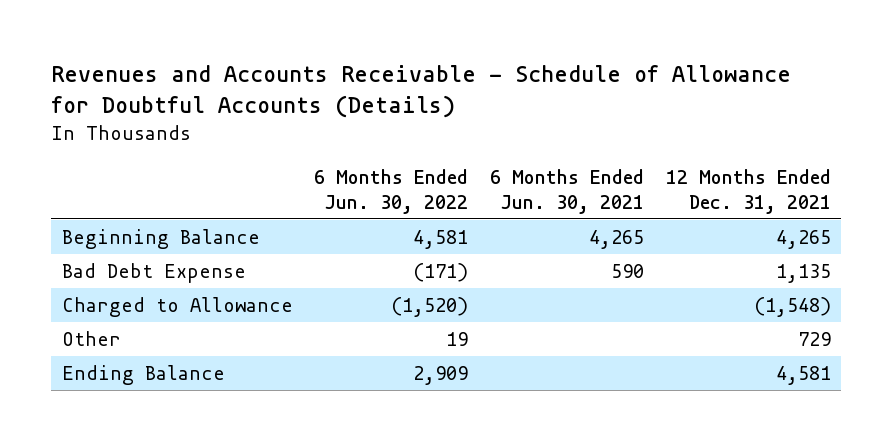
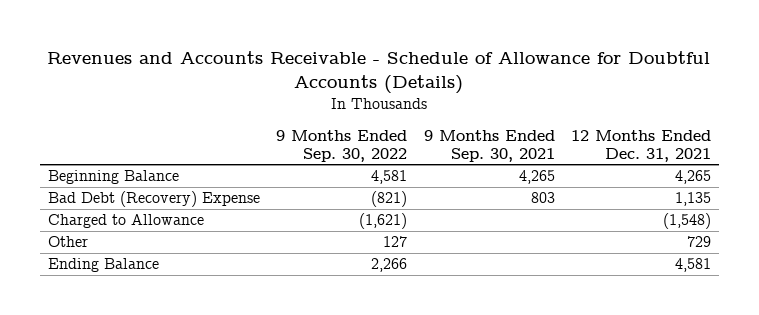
[314,168,469,214] 6 Months Ended Jun. 30, 2022 -> none
[489,168,644,214] 6 Months Ended Jun. 30, 2021 -> none
none -> [276,129,408,162] 9 Months Ended Sep. 30, 2022
none -> [423,129,555,162] 9 Months Ended Sep. 30, 2021
[61,262,246,283] Bad Debt Expense -> [48,191,261,208] Bad Debt (Recovery) Expense

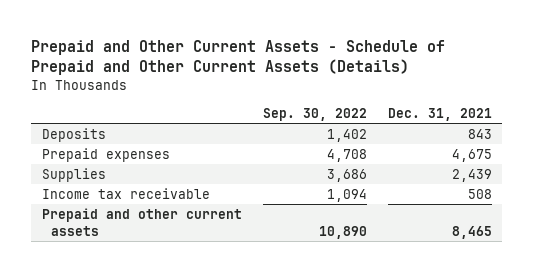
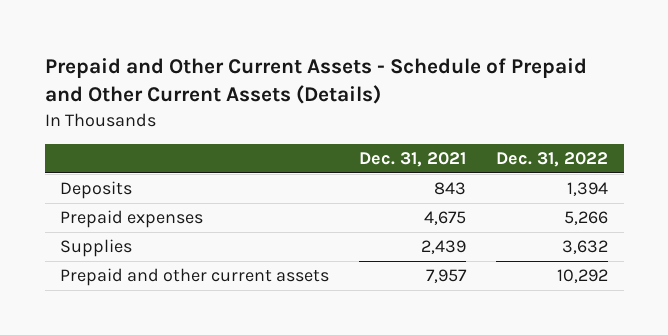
[262,108,367,122] Sep. 30, 2022 -> none
none -> [496,152,609,168] Dec. 31, 2022
[41,187,210,199] Income tax receivable -> none
[451,225,492,239] 8,465 -> [426,268,468,283] 7,957

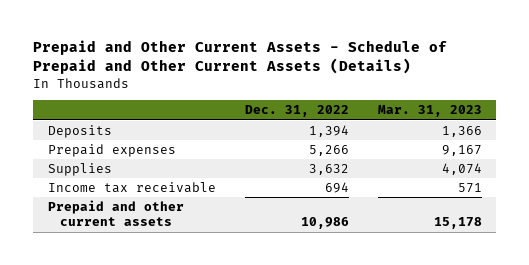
[359,152,467,168] Dec. 31, 2021 -> none
none -> [377,105,482,118] Mar. 31, 2023
none -> [47,182,216,194] Income tax receivable
[557,268,609,283] 10,292 -> [300,217,349,230] 10,986

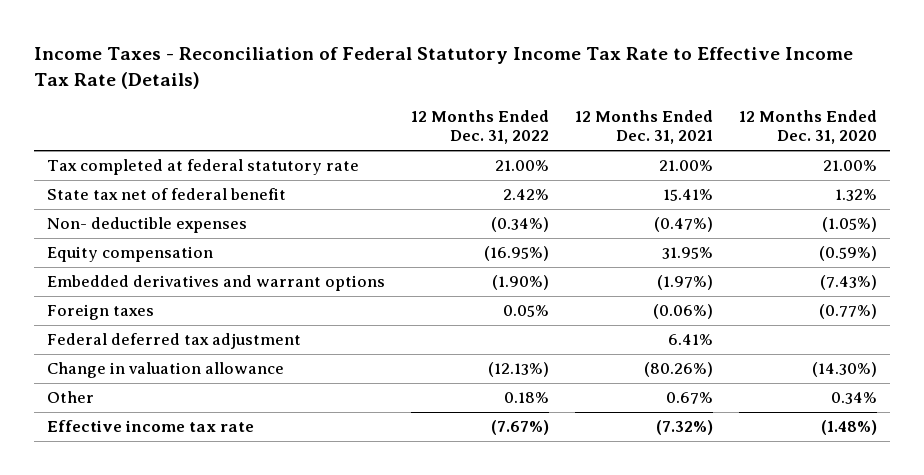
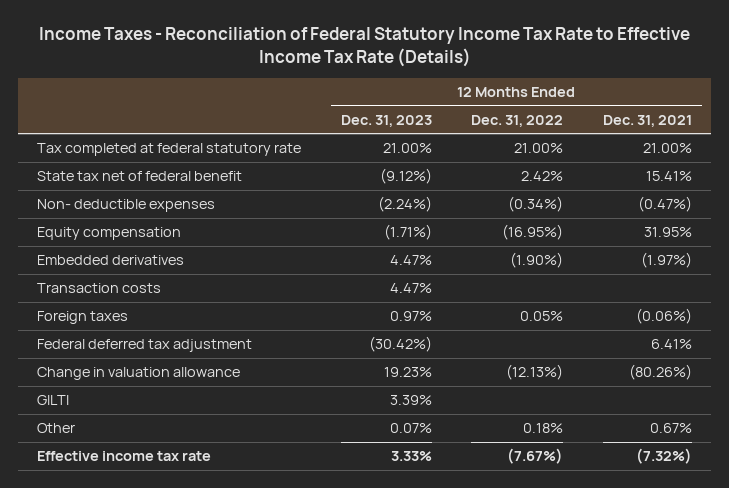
[738,110,877,145] 12 Months Ended Dec. 31, 2020 -> none
none -> [340,114,432,127] Dec. 31, 2023
[47,275,386,292] Embedded derivatives and warrant options -> [37,255,185,266] Embedded derivatives
none -> [37,283,162,294] Transaction costs
none -> [37,395,70,406] GILTI

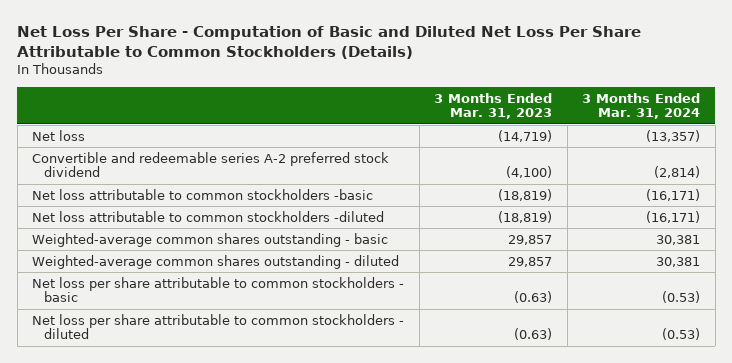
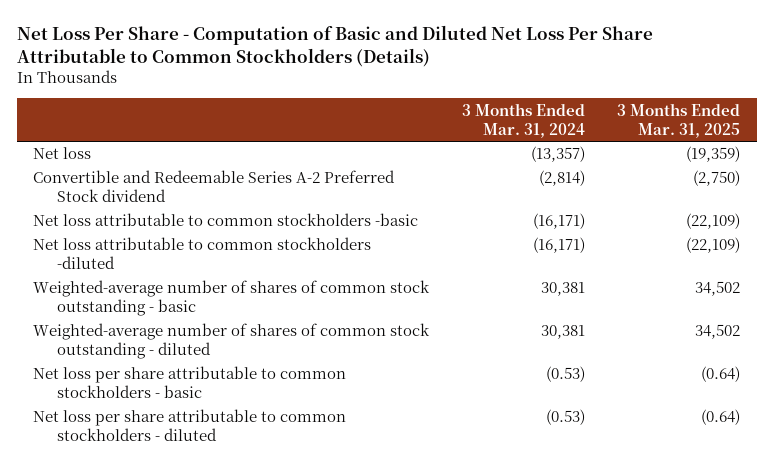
[434,92,553,120] 3 Months Ended Mar. 31, 2023 -> none
none -> [617,102,741,138] 3 Months Ended Mar. 31, 2025
[32,151,390,178] Convertible and redeemable series A-2 preferred stock dividend -> [33,170,396,203] Convertible and Redeemable Series A-2 Preferred Stock dividend
[32,232,389,247] Weighted-average common shares outstanding - basic -> [33,280,431,317] Weighted-average number of shares of common stock outstanding - basic
[32,254,400,269] Weighted-average common shares outstanding - diluted -> [33,323,431,360] Weighted-average number of shares of common stock outstanding - diluted

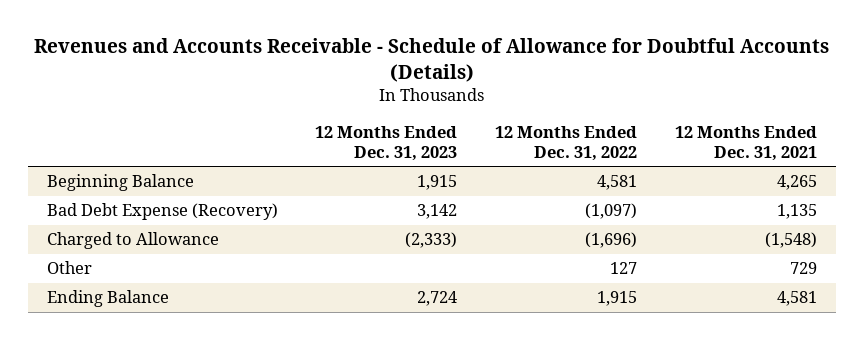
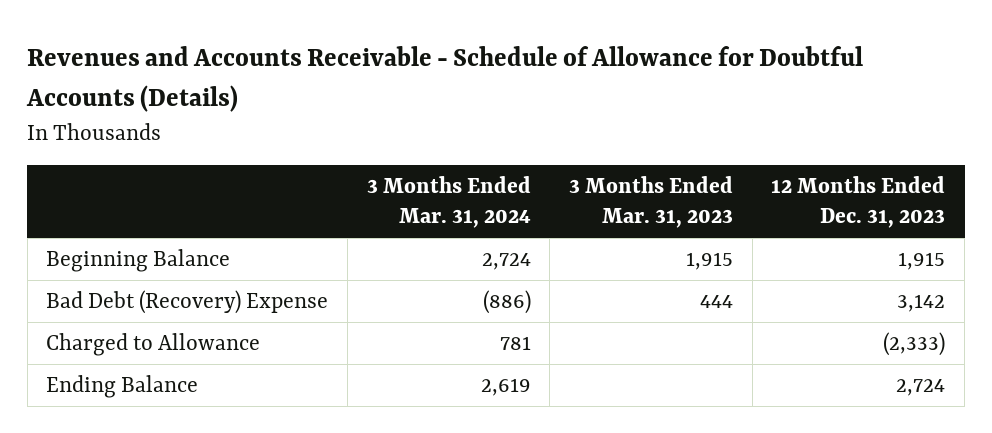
[495,126,638,161] 12 Months Ended Dec. 31, 2022 -> none
[675,126,818,161] 12 Months Ended Dec. 31, 2021 -> none
none -> [366,176,531,229] 3 Months Ended Mar. 31, 2024
none -> [569,176,734,229] 3 Months Ended Mar. 31, 2023
[46,203,278,221] Bad Debt Expense (Recovery) -> [46,290,329,315] Bad Debt (Recovery) Expense
[46,261,92,275] Other -> none

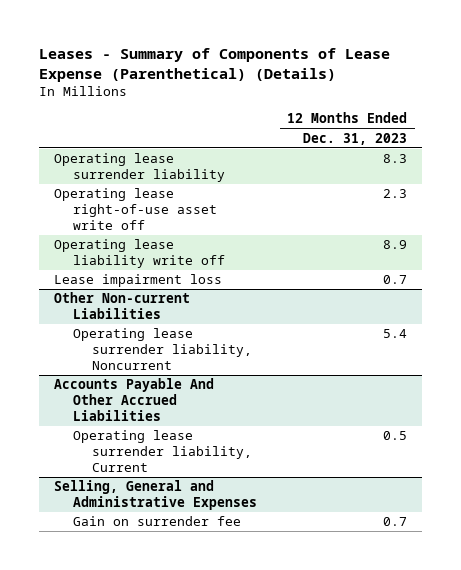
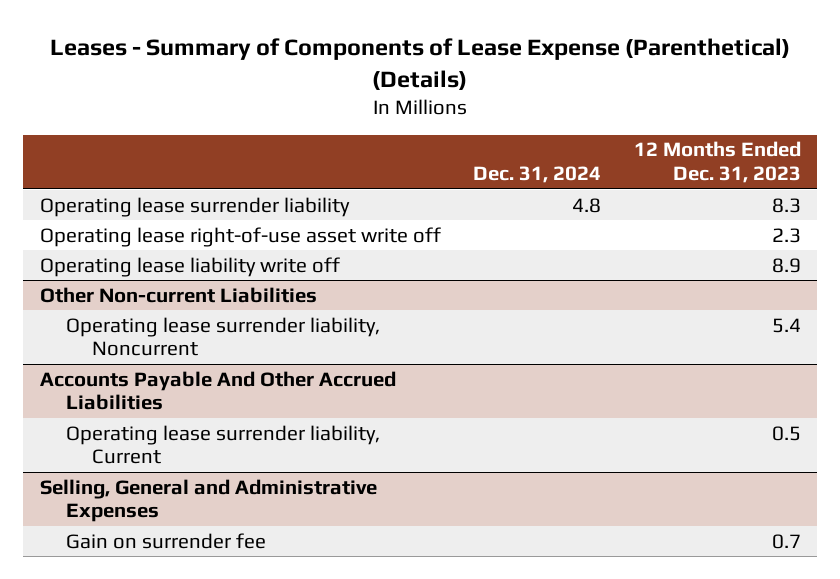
none -> [473,166,602,184] Dec. 31, 2024
[53,274,222,288] Lease impairment loss -> none

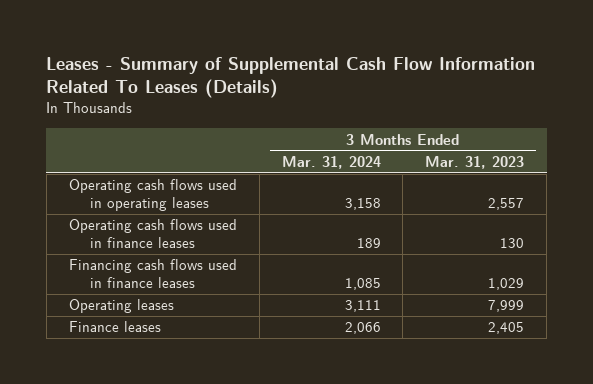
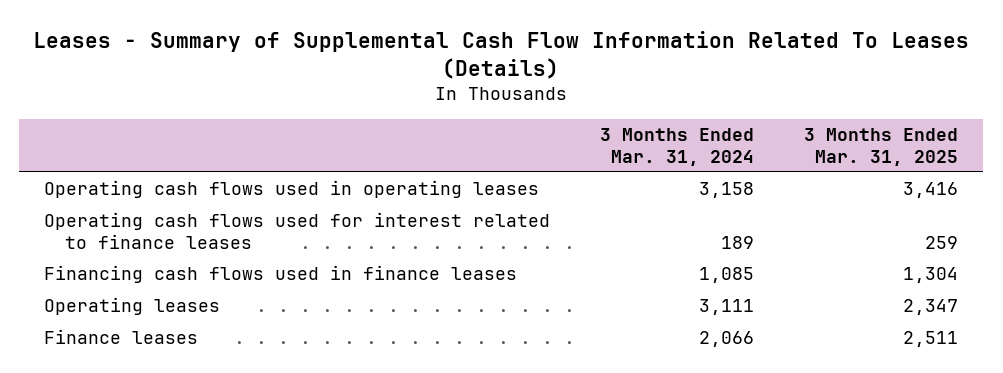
[425,155,525,169] Mar. 31, 2023 -> none
none -> [804,128,959,166] 3 Months Ended Mar. 31, 2025
[68,219,237,249] Operating cash flows used in finance leases -> [44,212,551,250] Operating cash flows used for interest related to finance leases

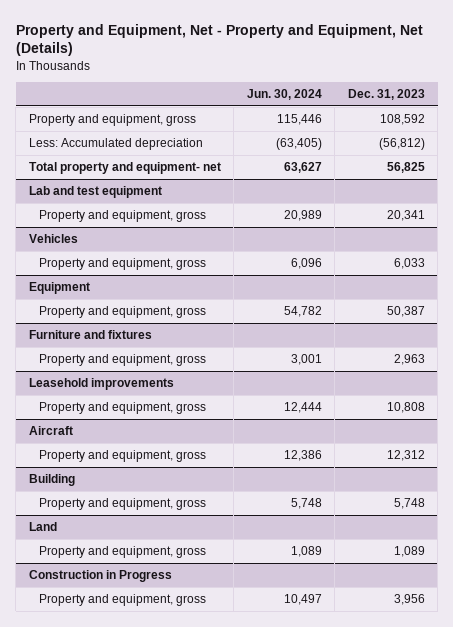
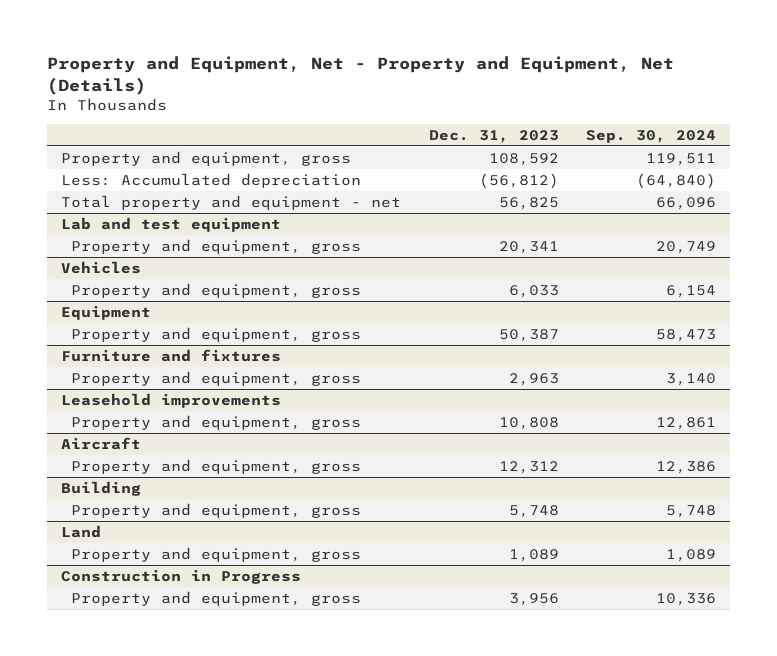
[246,89,322,101] Jun. 30, 2024 -> none
none -> [586,129,717,143] Sep. 30, 2024
[28,162,221,175] Total property and equipment- net -> [60,194,401,210] Total property and equipment - net

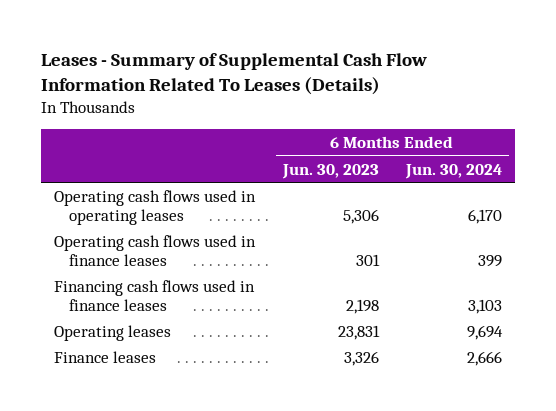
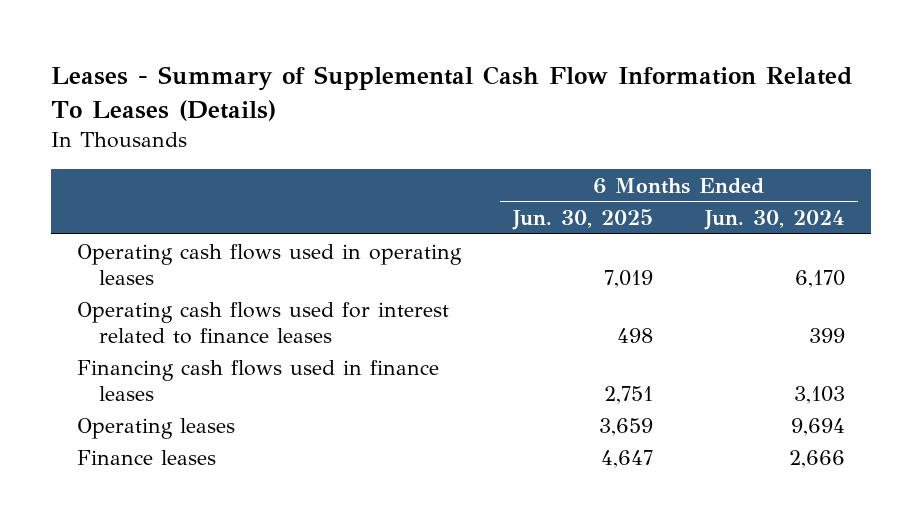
[281,163,379,179] Jun. 30, 2023 -> none
none -> [511,209,653,231] Jun. 30, 2025
[54,234,257,266] Operating cash flows used in finance leases -> [76,301,449,344] Operating cash flows used for interest related to finance leases

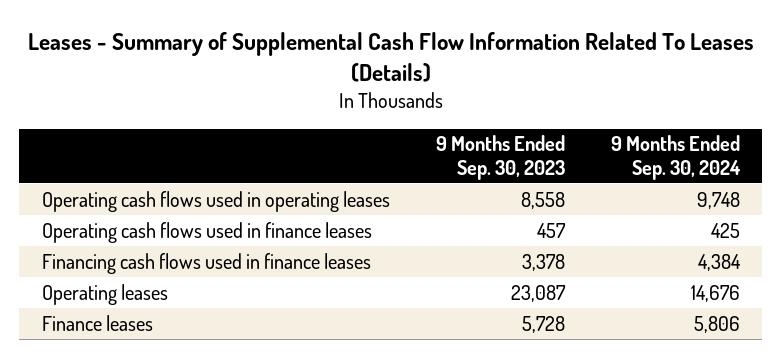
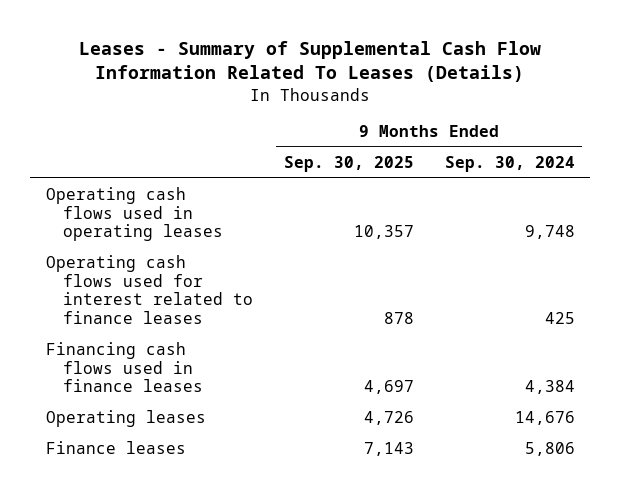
[435,135,565,180] 9 Months Ended Sep. 30, 2023 -> none
none -> [283,155,414,172] Sep. 30, 2025
[41,221,372,243] Operating cash flows used in finance leases -> [45,254,254,324] Operating cash flows used for interest related to finance leases

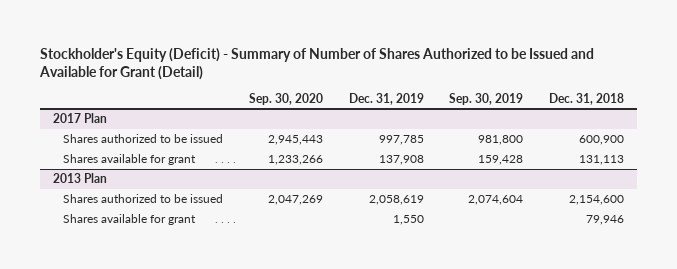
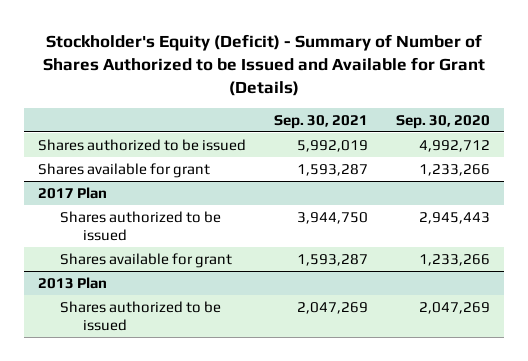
[39,47,595,80] Stockholder's Equity (Deficit) - Summary of Number of Shares Authorized to be Issued and Available for Grant (Detail) -> [42,33,485,96] Stockholder's Equity (Deficit) - Summary of Number of Shares Authorized to be Issued and Available for Grant (Details)
[348,92,424,105] Dec. 31, 2019 -> none
[449,92,524,105] Sep. 30, 2019 -> none
[549,92,625,105] Dec. 31, 2018 -> none
none -> [273,114,368,129] Sep. 30, 2021
none -> [37,138,246,151] Shares authorized to be issued
none -> [37,162,210,178] Shares available for grant
[62,214,196,226] Shares available for grant -> none

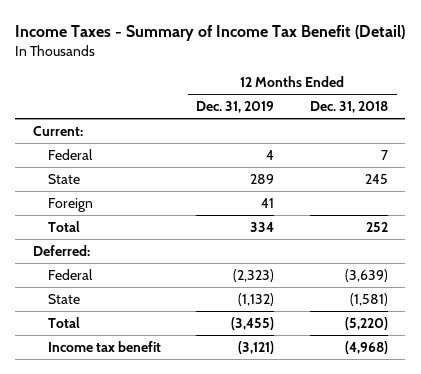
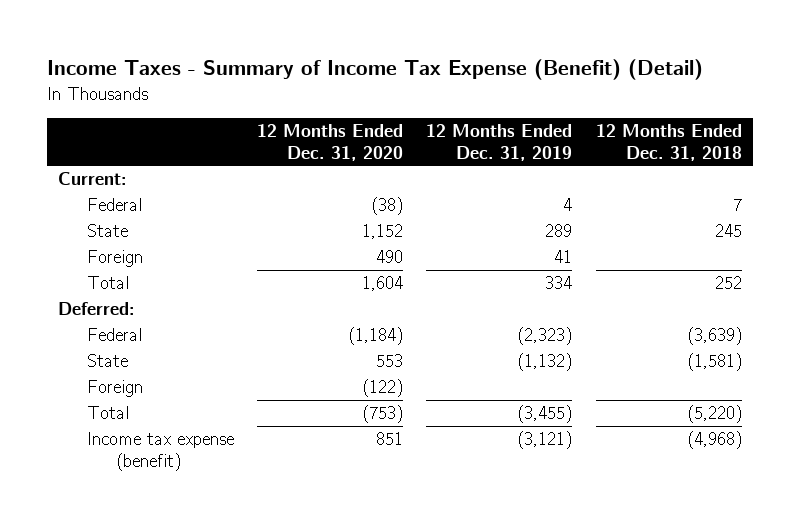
[15,25,406,42] Income Taxes - Summary of Income Tax Benefit (Detail) -> [46,59,703,81] Income Taxes - Summary of Income Tax Expense (Benefit) (Detail)
none -> [257,124,404,161] 12 Months Ended Dec. 31, 2020
none -> [86,380,143,398] Foreign
[48,340,162,352] Income tax benefit -> [86,432,234,471] Income tax expense (benefit)

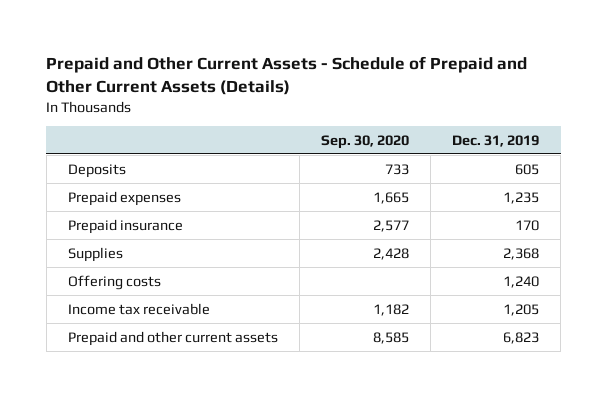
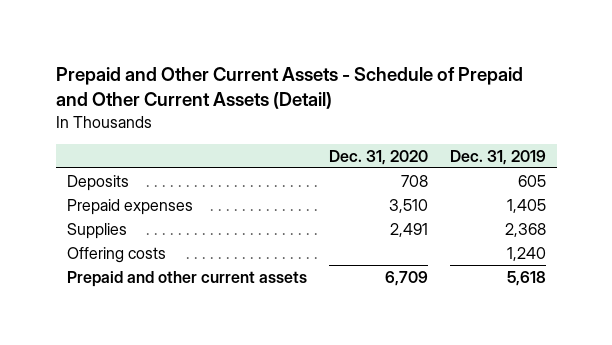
[46,56,528,95] Prepaid and Other Current Assets - Schedule of Prepaid and Other Current Assets (Details) -> [55,66,523,110] Prepaid and Other Current Assets - Schedule of Prepaid and Other Current Assets (Detail)
[321,134,410,149] Sep. 30, 2020 -> none
none -> [328,149,428,165] Dec. 31, 2020
[67,218,183,234] Prepaid insurance -> none
[503,191,540,204] 1,235 -> [506,198,546,213] 1,405
[67,302,210,315] Income tax receivable -> none
[503,331,540,344] 6,823 -> [506,270,546,286] 5,618

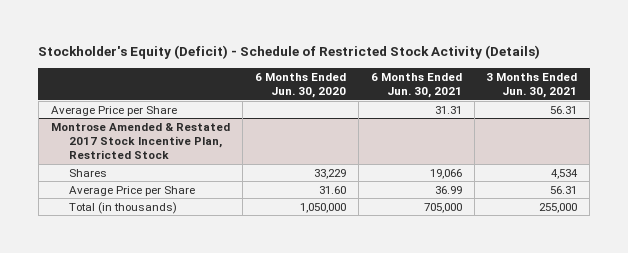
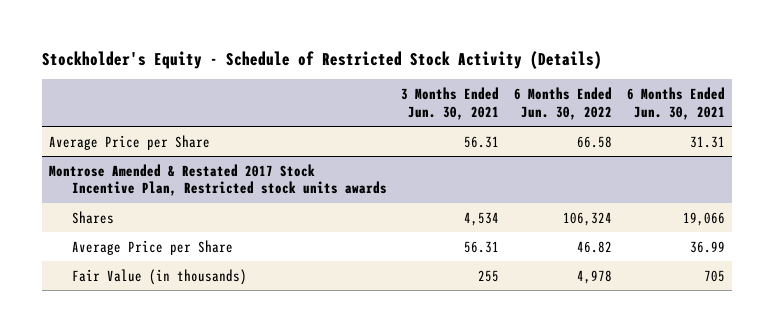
[38,45,541,60] Stockholder's Equity (Deficit) - Schedule of Restricted Stock Activity (Details) -> [42,50,603,69] Stockholder's Equity - Schedule of Restricted Stock Activity (Details)
[254,73,346,99] 6 Months Ended Jun. 30, 2020 -> none
none -> [514,87,613,120] 6 Months Ended Jun. 30, 2022
[50,122,230,159] Montrose Amended & Restated 2017 Stock Incentive Plan, Restricted Stock -> [49,163,387,197] Montrose Amended & Restated 2017 Stock Incentive Plan, Restricted stock units awards
[68,201,177,214] Total (in thousands) -> [71,268,247,285] Fair Value (in thousands)
[423,202,462,213] 705,000 -> [703,269,725,282] 705
[539,202,578,213] 255,000 -> [478,269,500,282] 255

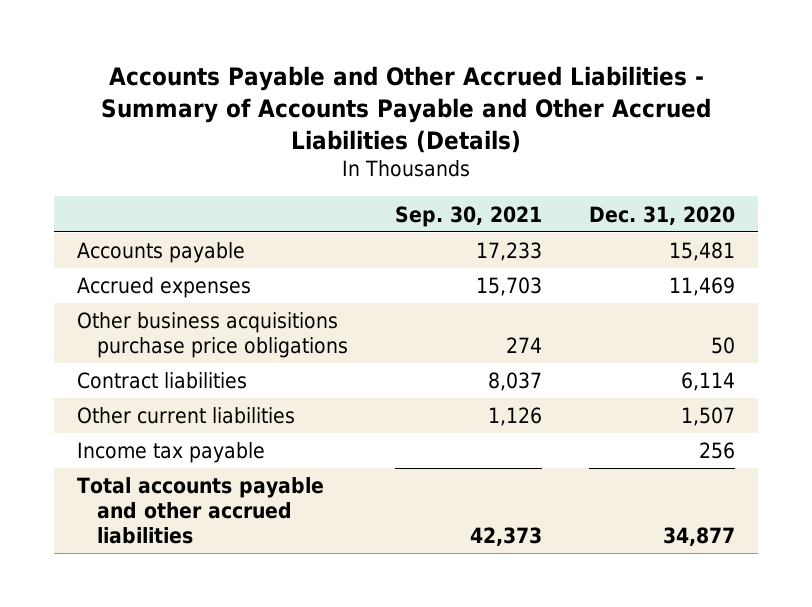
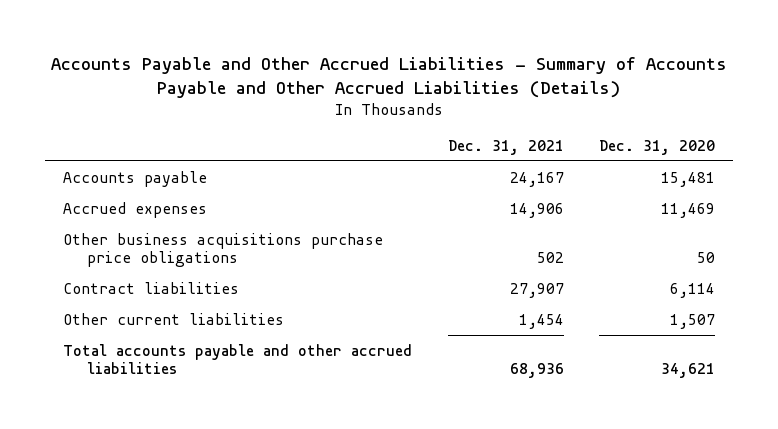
[394,205,542,227] Sep. 30, 2021 -> none
none -> [447,140,564,156] Dec. 31, 2021
[77,442,266,464] Income tax payable -> none
[662,526,735,546] 34,877 -> [661,363,716,379] 34,621

